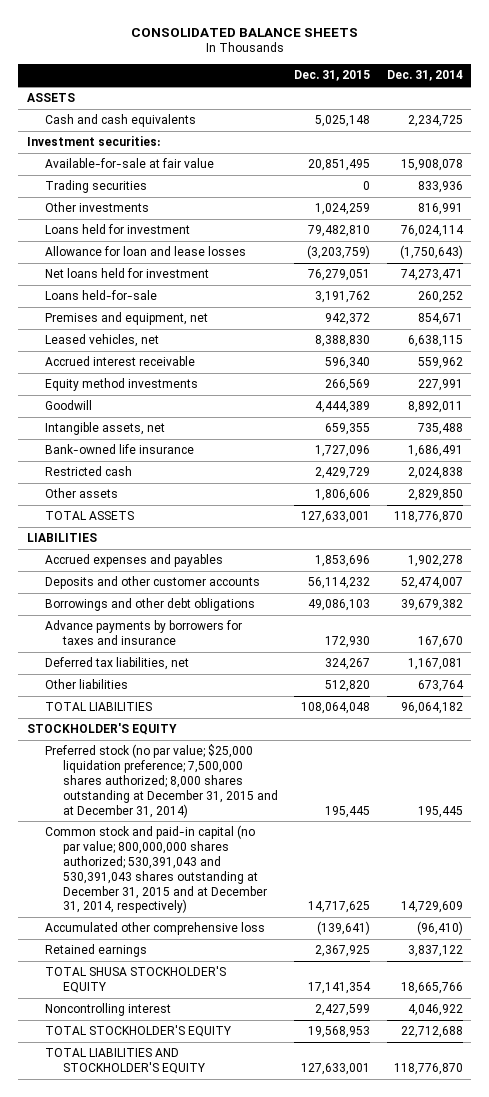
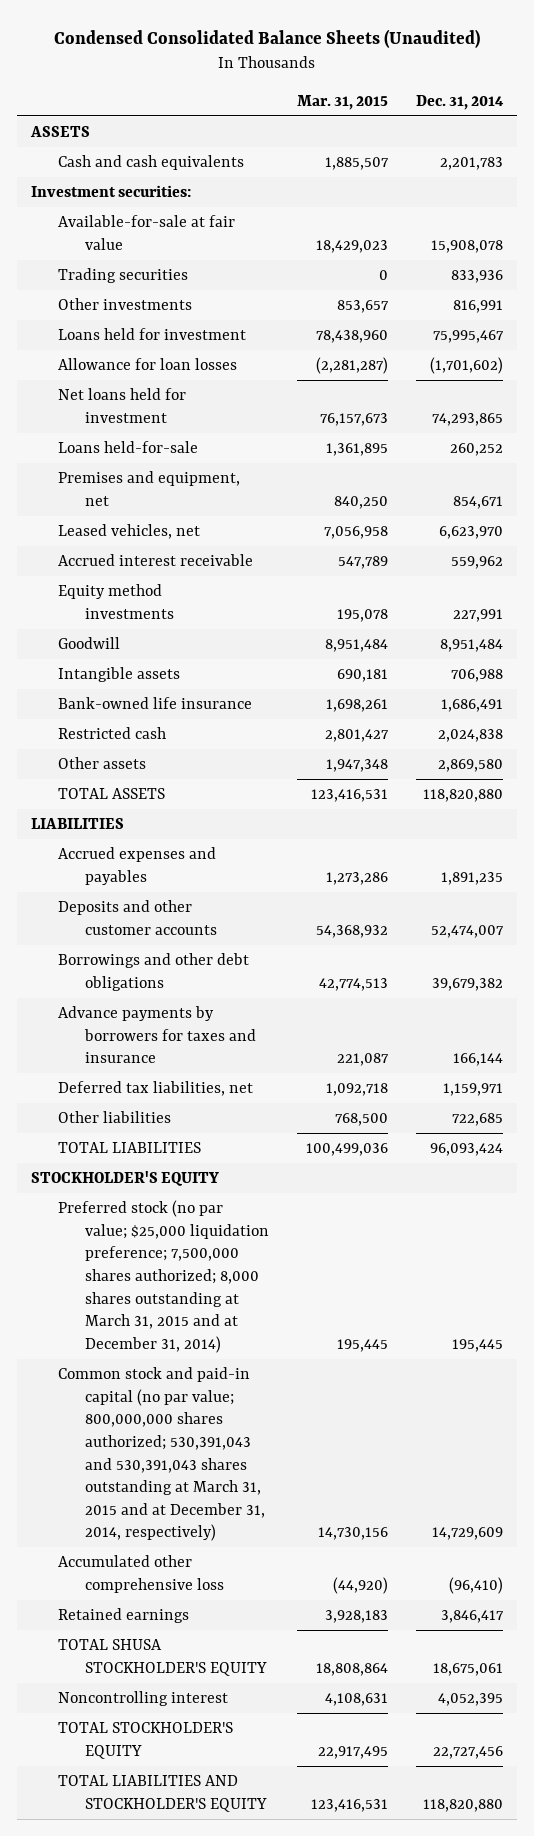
[130,27,358,37] CONSOLIDATED BALANCE SHEETS -> [54,29,481,49] Condensed Consolidated Balance Sheets (Unaudited)
[294,70,371,82] Dec. 31, 2015 -> none
none -> [297,94,389,110] Mar. 31, 2015
[407,115,463,128] 2,234,725 -> [440,157,504,171] 2,201,783
[400,225,464,238] 76,024,114 -> [433,330,505,344] 75,995,467
[44,246,246,257] Allowance for loan and lease losses -> [58,358,238,371] Allowance for loan losses
[399,245,463,260] (1,750,643) -> [430,357,504,375] (1,701,602)
[400,269,463,282] 74,273,471 -> [432,412,504,426] 74,293,865
[407,335,463,348] 6,638,115 -> [439,526,504,540] 6,623,970
[407,401,463,414] 8,892,011 -> [440,639,504,653] 8,951,484
[44,422,165,436] Intangible assets, net -> [58,667,181,683] Intangible assets
[417,423,463,436] 735,488 -> [451,669,504,683] 706,988
[407,489,463,502] 2,829,850 -> [438,759,504,773] 2,869,580
[393,511,463,524] 118,776,870 -> [423,789,504,803] 118,820,880
[407,555,463,568] 1,902,278 -> [441,871,504,885] 1,891,235
[417,636,463,649] 167,670 -> [453,1053,504,1067] 166,144
[407,658,463,671] 1,167,081 -> [443,1083,504,1097] 1,159,971
[417,680,464,693] 673,764 -> [452,1113,504,1127] 722,685
[400,702,463,715] 96,064,182 -> [430,1143,504,1157] 96,093,424
[44,744,278,818] Preferred stock (no par value; $25,000 liquidation preference; 7,500,000 shares authorized; 8,000 shares outstanding at December 31, 2015 and at December 31, 2014) -> [58,1200,270,1353] Preferred stock (no par value; $25,000 liquidation preference; 7,500,000 shares authorized; 8,000 shares outstanding at March 31, 2015 and at December 31, 2014)
[44,825,267,914] Common stock and paid-in capital (no par value; 800,000,000 shares authorized; 530,391,043 and 530,391,043 shares outstanding at December 31, 2015 and at December 31, 2014, respectively) -> [58,1367,266,1542] Common stock and paid-in capital (no par value; 800,000,000 shares authorized; 530,391,043 and 530,391,043 shares outstanding at March 31, 2015 and at December 31, 2014, respectively)
[407,945,463,958] 3,837,122 -> [441,1610,505,1624] 3,846,417
[400,982,463,995] 18,665,766 -> [433,1662,504,1676] 18,675,061
[407,1004,463,1017] 4,046,922 -> [438,1693,504,1707] 4,052,395
[400,1026,463,1039] 22,712,688 -> [433,1745,504,1759] 22,727,456
[393,1063,463,1076] 118,776,870 -> [423,1798,504,1812] 118,820,880

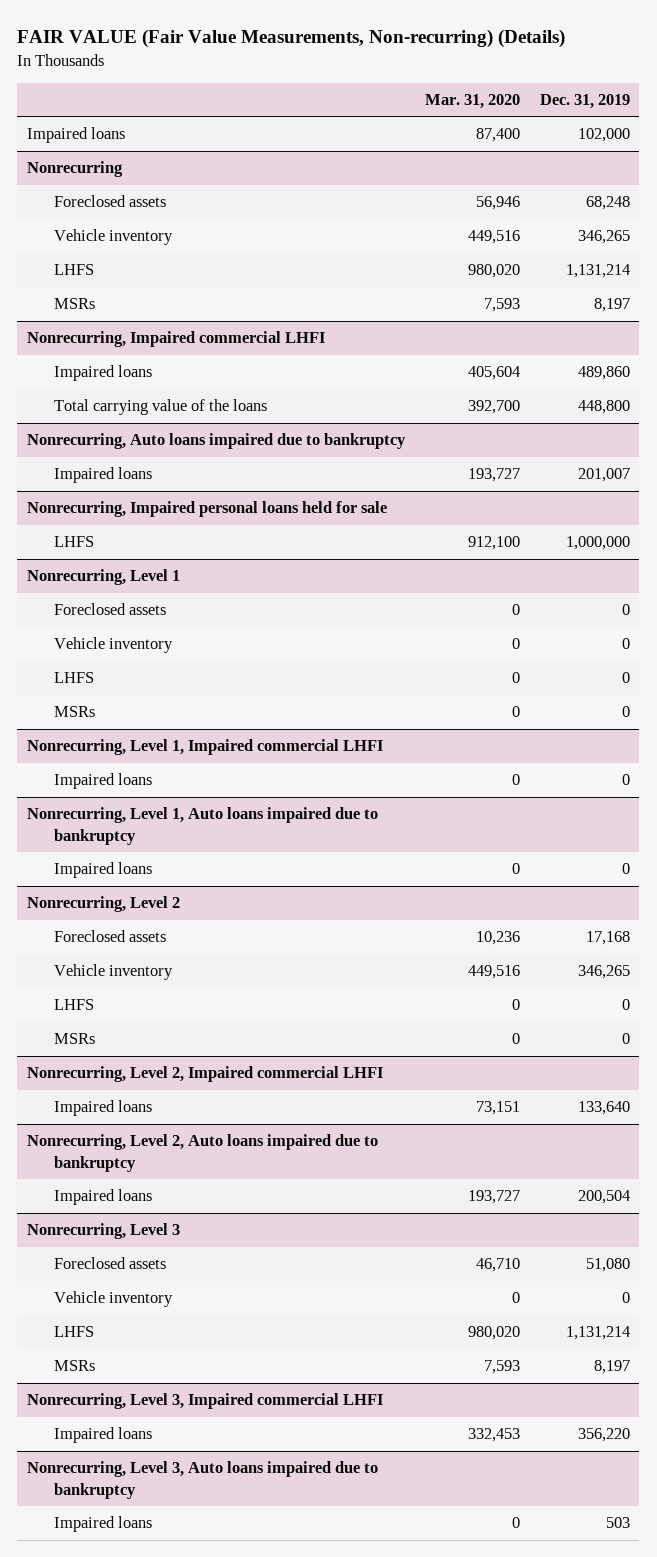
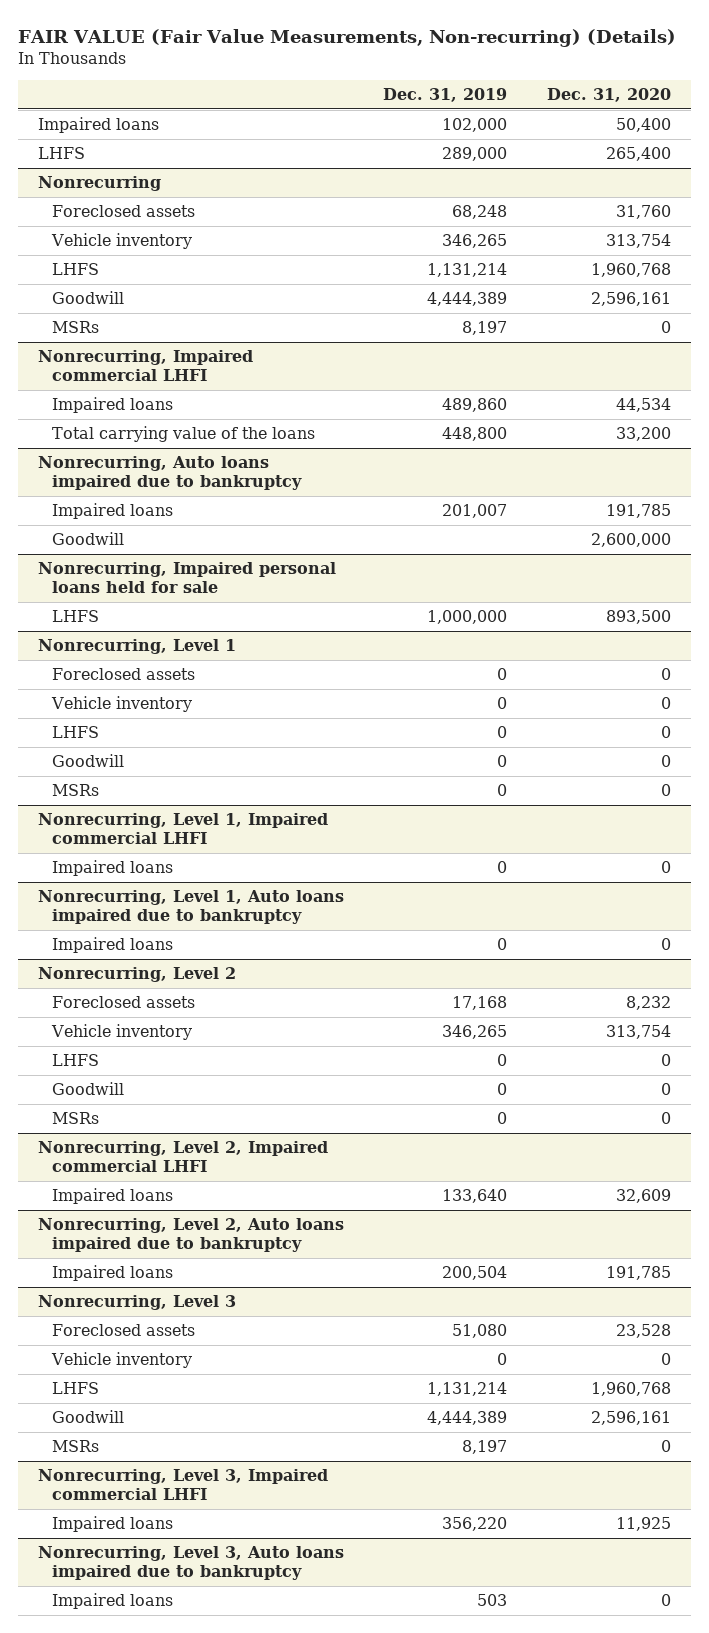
[424,93,520,109] Mar. 31, 2020 -> none
none -> [546,88,671,103] Dec. 31, 2020
none -> [37,147,85,160] LHFS
none -> [52,291,125,305] Goodwill
none -> [52,532,125,546] Goodwill
none -> [52,754,125,768] Goodwill
none -> [52,1082,125,1096] Goodwill
none -> [52,1410,125,1424] Goodwill

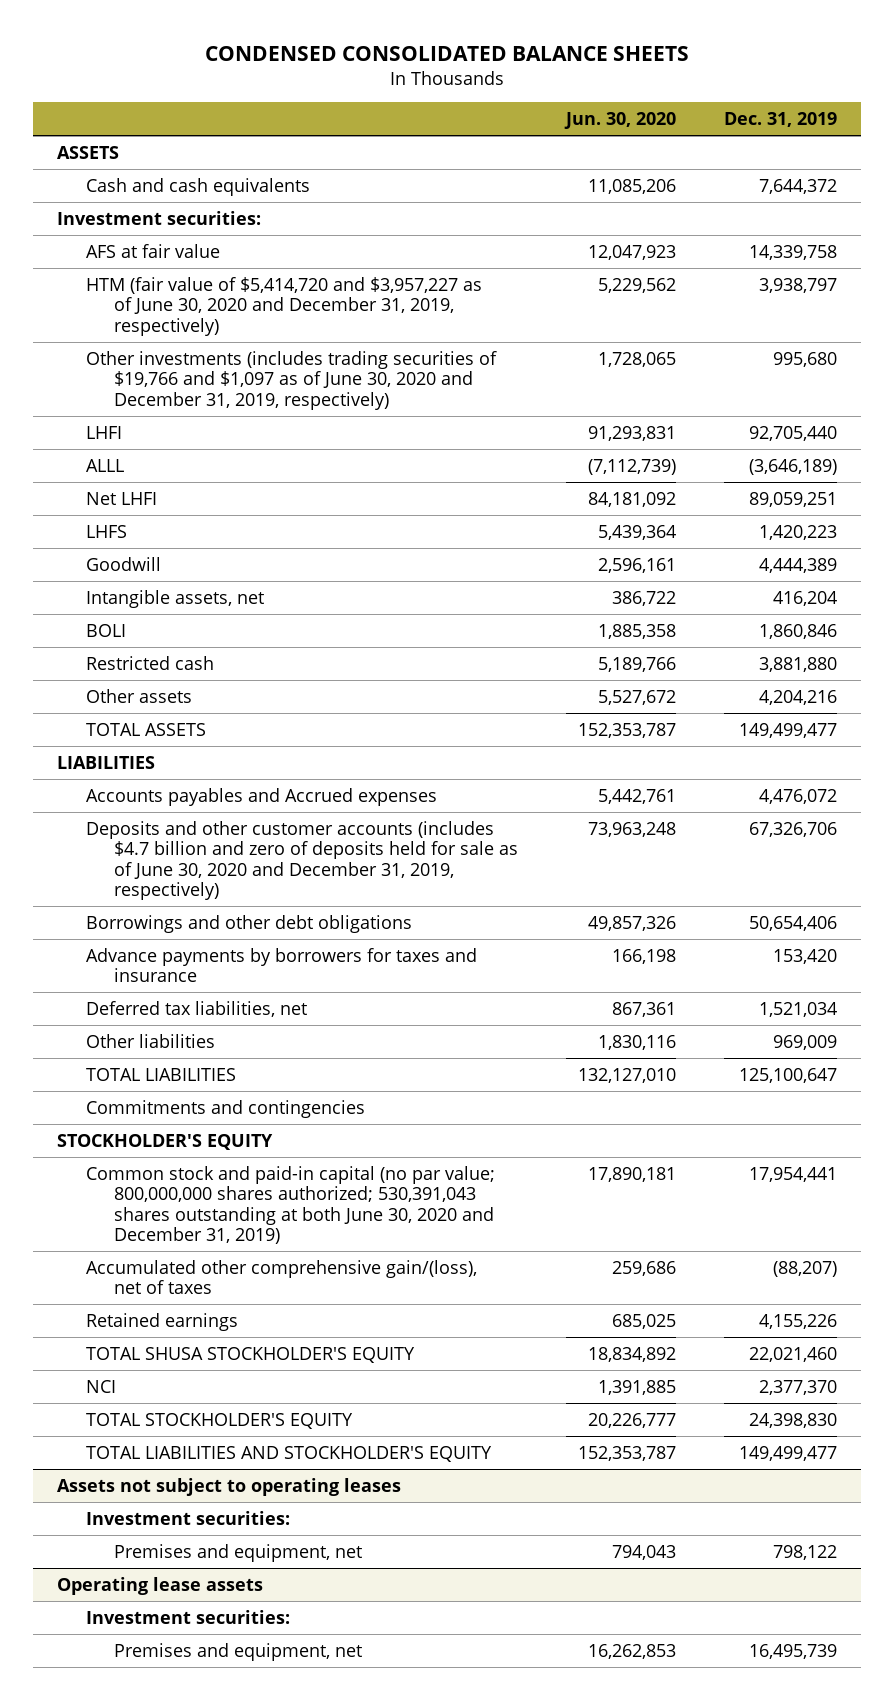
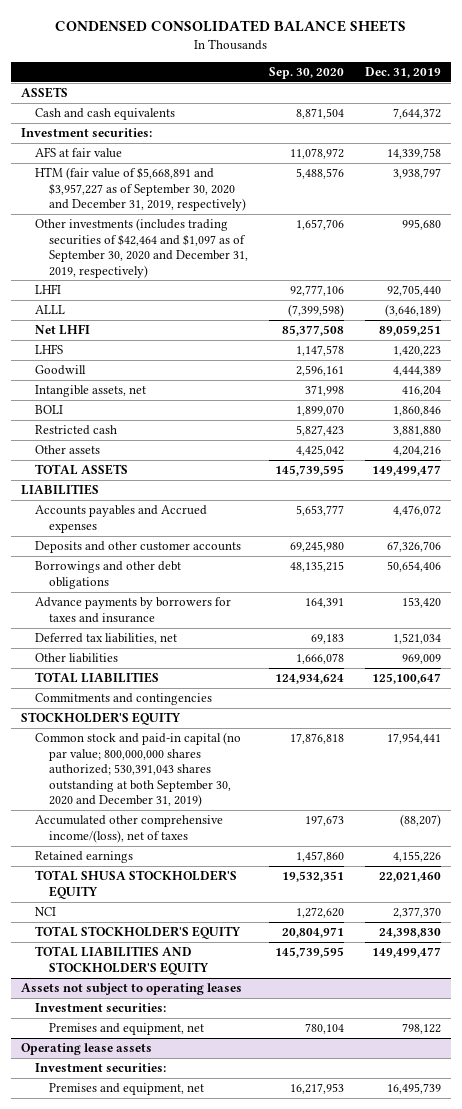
[563,112,676,130] Jun. 30, 2020 -> none
none -> [268,67,344,80] Sep. 30, 2020
[85,276,482,336] HTM (fair value of $5,414,720 and $3,957,227 as of June 30, 2020 and December 31, 2019, respectively) -> [34,167,246,212] HTM (fair value of $5,668,891 and $3,957,227 as of September 30, 2020 and December 31, 2019, respectively)
[85,350,497,410] Other investments (includes trading securities of $19,766 and $1,097 as of June 30, 2020 and December 31, 2019, respectively) -> [34,218,248,278] Other investments (includes trading securities of $42,464 and $1,097 as of September 30, 2020 and December 31, 2019, respectively)
[85,820,518,901] Deposits and other customer accounts (includes $4.7 billion and zero of deposits held for sale as of June 30, 2020 and December 31, 2019, respectively) -> [34,541,241,554] Deposits and other customer accounts
[85,1165,495,1245] Common stock and paid-in capital (no par value; 800,000,000 shares authorized; 530,391,043 shares outstanding at both June 30, 2020 and December 31, 2019) -> [34,732,241,807] Common stock and paid-in capital (no par value; 800,000,000 shares authorized; 530,391,043 shares outstanding at both September 30, 2020 and December 31, 2019)
[85,1259,477,1295] Accumulated other comprehensive gain/(loss), net of taxes -> [34,815,223,843] Accumulated other comprehensive income/(loss), net of taxes

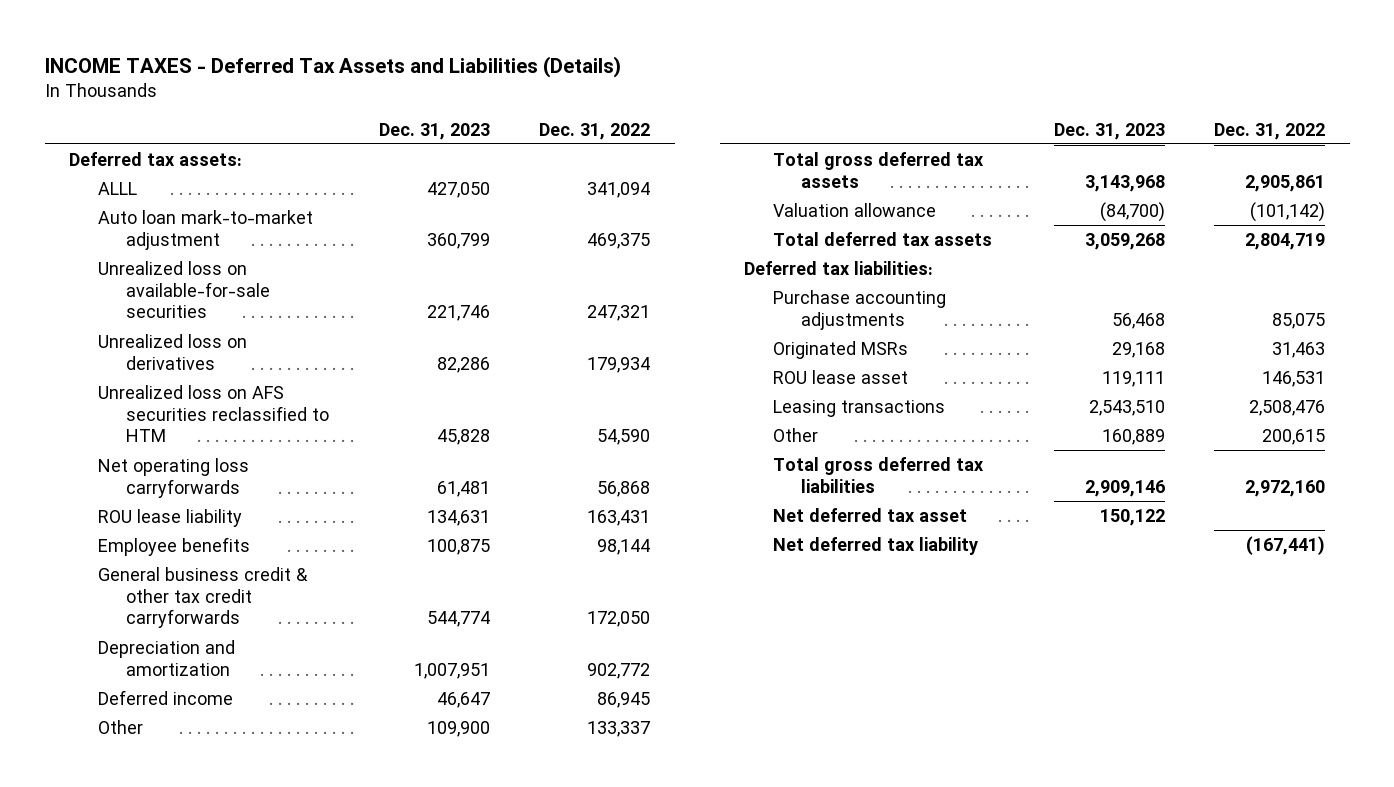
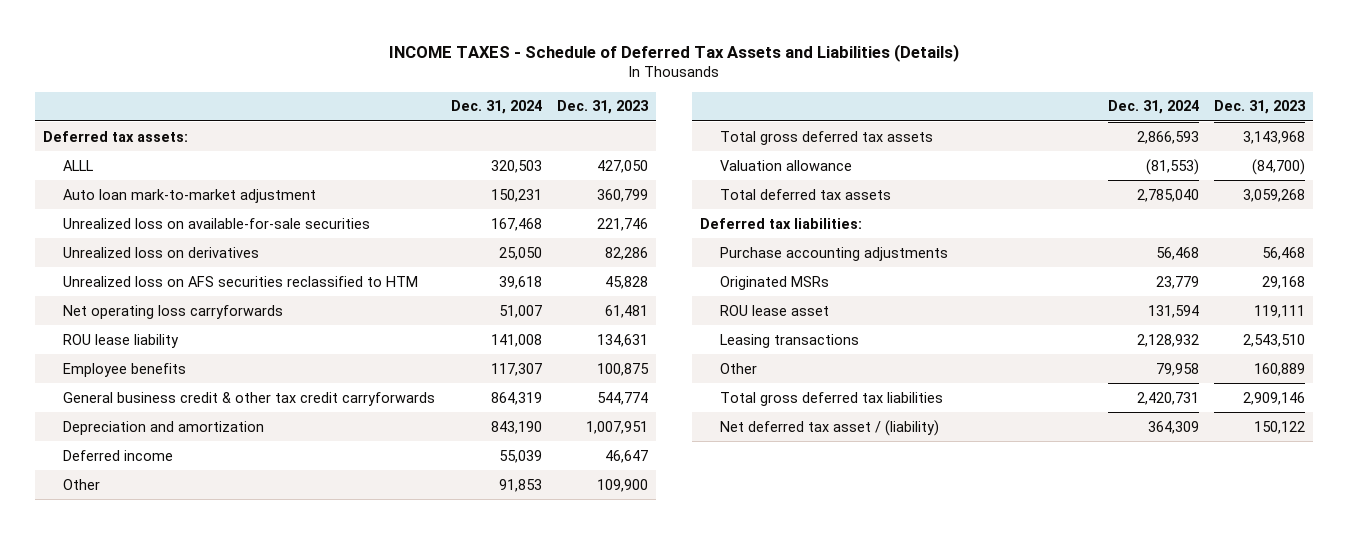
[44,55,621,78] INCOME TAXES - Deferred Tax Assets and Liabilities (Details) -> [389,43,960,62] INCOME TAXES - Schedule of Deferred Tax Assets and Liabilities (Details)
[539,122,651,140] Dec. 31, 2022 -> none
none -> [450,100,542,115] Dec. 31, 2024
[772,536,978,555] Net deferred tax liability -> none
[772,507,967,522] Net deferred tax asset -> [720,419,940,436] Net deferred tax asset / (liability)

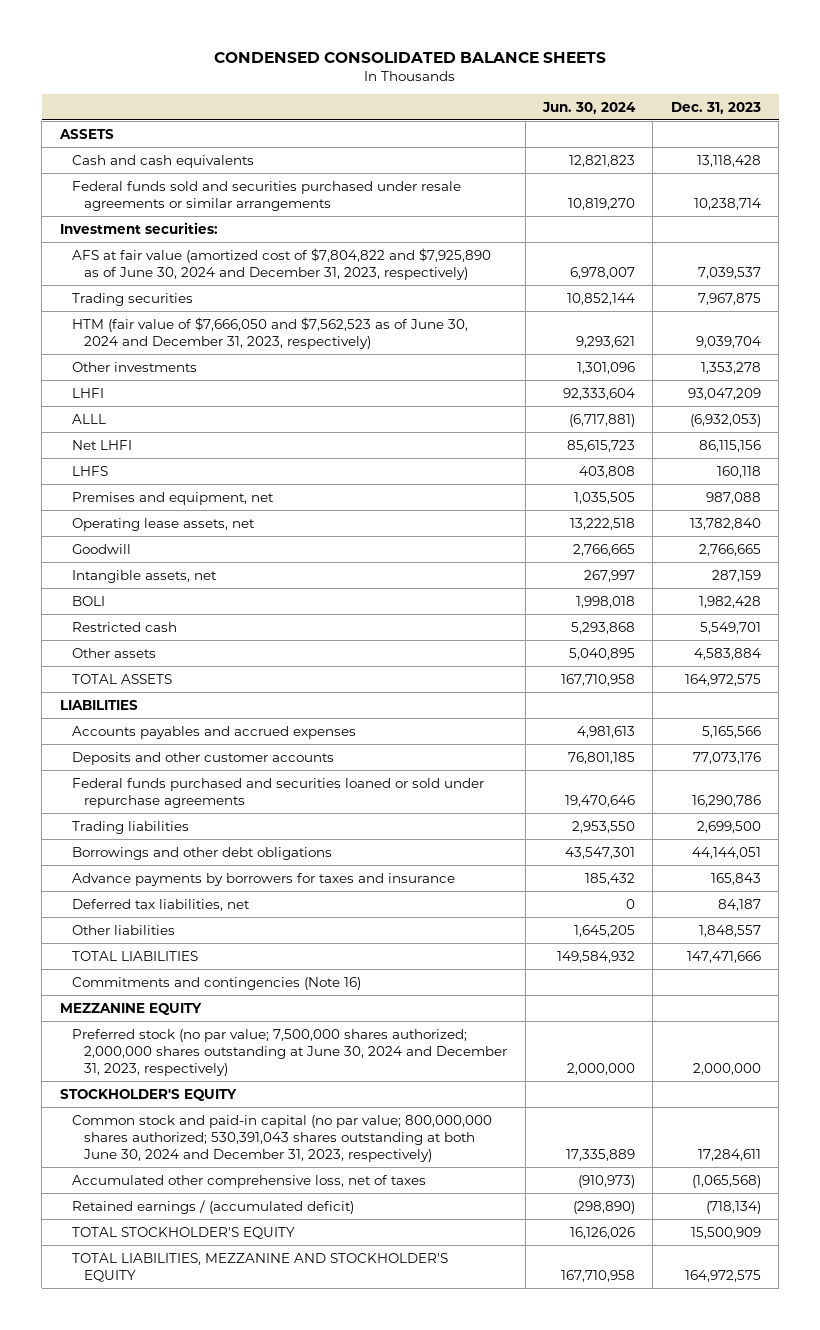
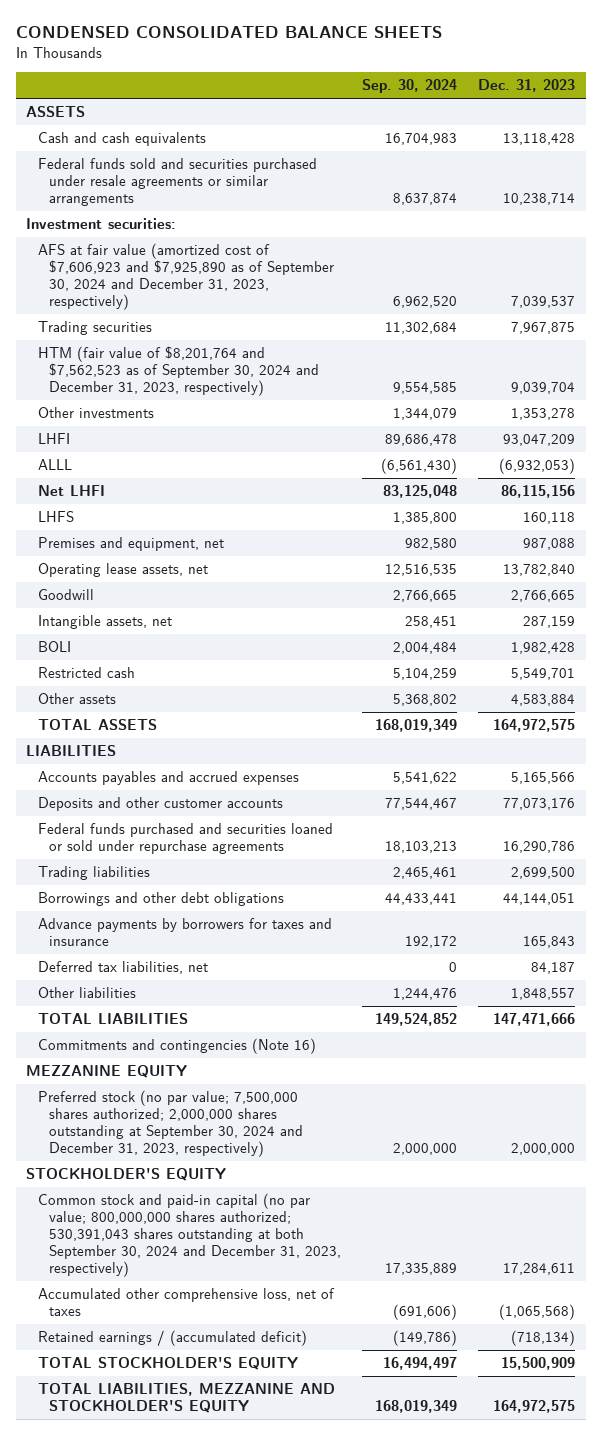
[541,101,636,114] Jun. 30, 2024 -> none
none -> [362,79,458,94] Sep. 30, 2024
[71,247,491,280] AFS at fair value (amortized cost of $7,804,822 and $7,925,890 as of June 30, 2024 and December 31, 2023, respectively) -> [37,243,335,311] AFS at fair value (amortized cost of $7,606,923 and $7,925,890 as of September 30, 2024 and December 31, 2023, respectively)
[71,316,468,349] HTM (fair value of $7,666,050 and $7,562,523 as of June 30, 2024 and December 31, 2023, respectively) -> [37,346,320,397] HTM (fair value of $8,201,764 and $7,562,523 as of September 30, 2024 and December 31, 2023, respectively)
[71,1028,508,1076] Preferred stock (no par value; 7,500,000 shares authorized; 2,000,000 shares outstanding at June 30, 2024 and December 31, 2023, respectively) -> [37,1090,304,1158] Preferred stock (no par value; 7,500,000 shares authorized; 2,000,000 shares outstanding at September 30, 2024 and December 31, 2023, respectively)
[71,1114,492,1162] Common stock and paid-in capital (no par value; 800,000,000 shares authorized; 530,391,043 shares outstanding at both June 30, 2024 and December 31, 2023, respectively) -> [37,1193,342,1278] Common stock and paid-in capital (no par value; 800,000,000 shares authorized; 530,391,043 shares outstanding at both September 30, 2024 and December 31, 2023, respectively)

